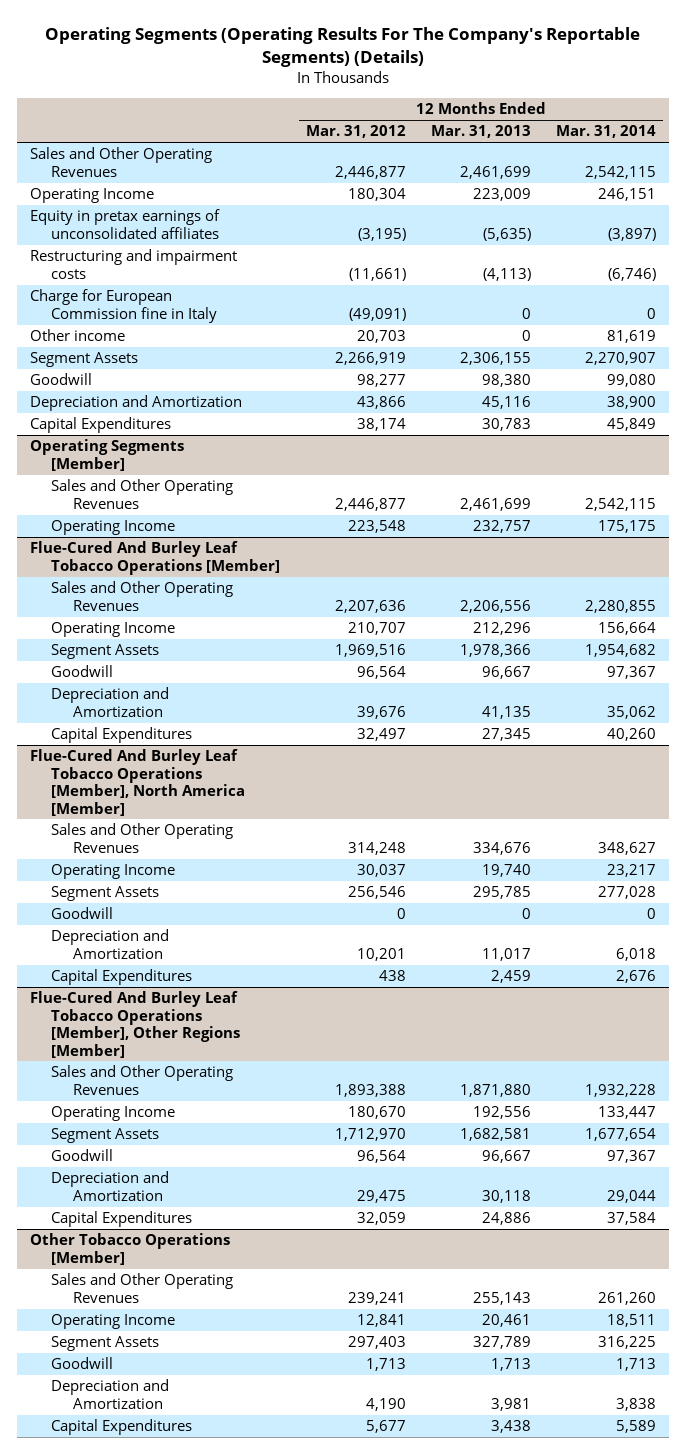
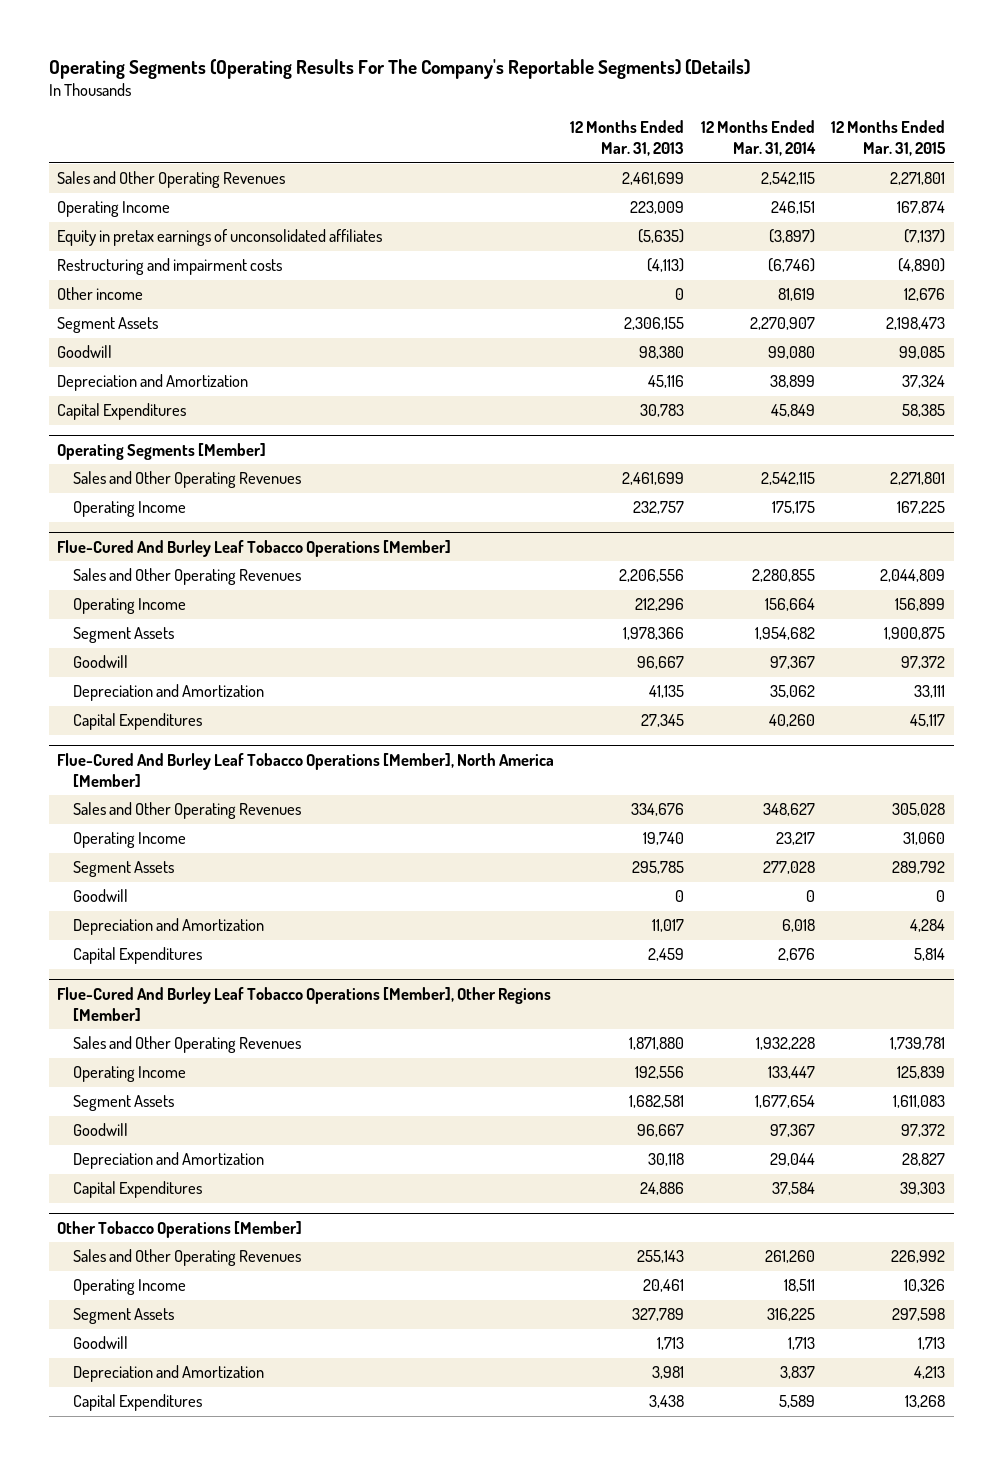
[305,125,406,139] Mar. 31, 2012 -> none
none -> [831,120,947,157] 12 Months Ended Mar. 31, 2015
[29,289,218,323] Charge for European Commission fine in Italy -> none
[607,396,657,410] 38,900 -> [769,375,815,389] 38,899
[616,1397,657,1411] 3,838 -> [779,1366,815,1380] 3,837

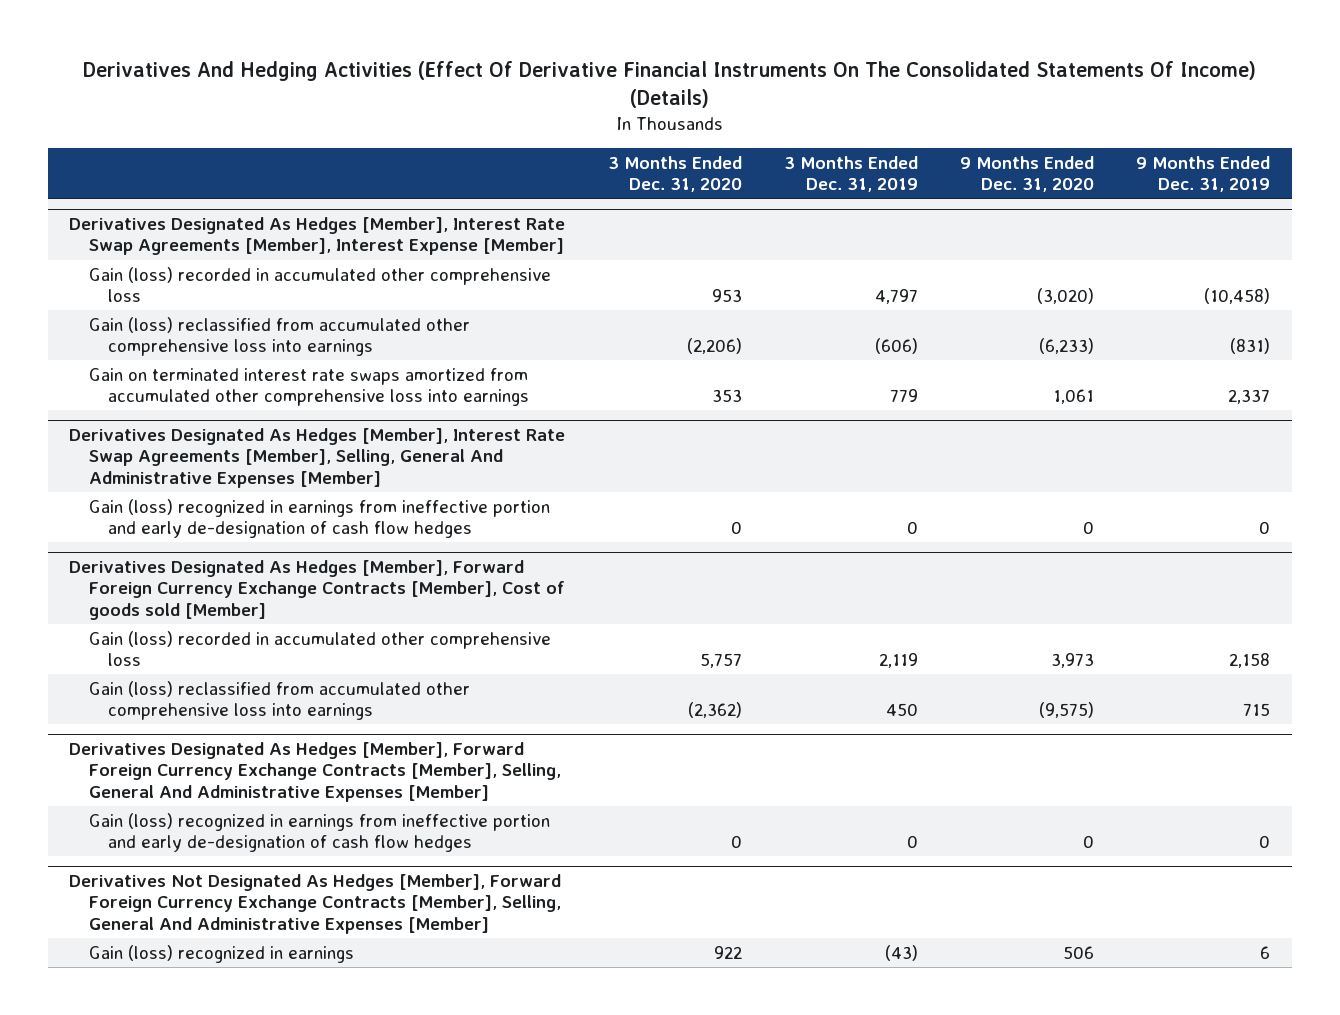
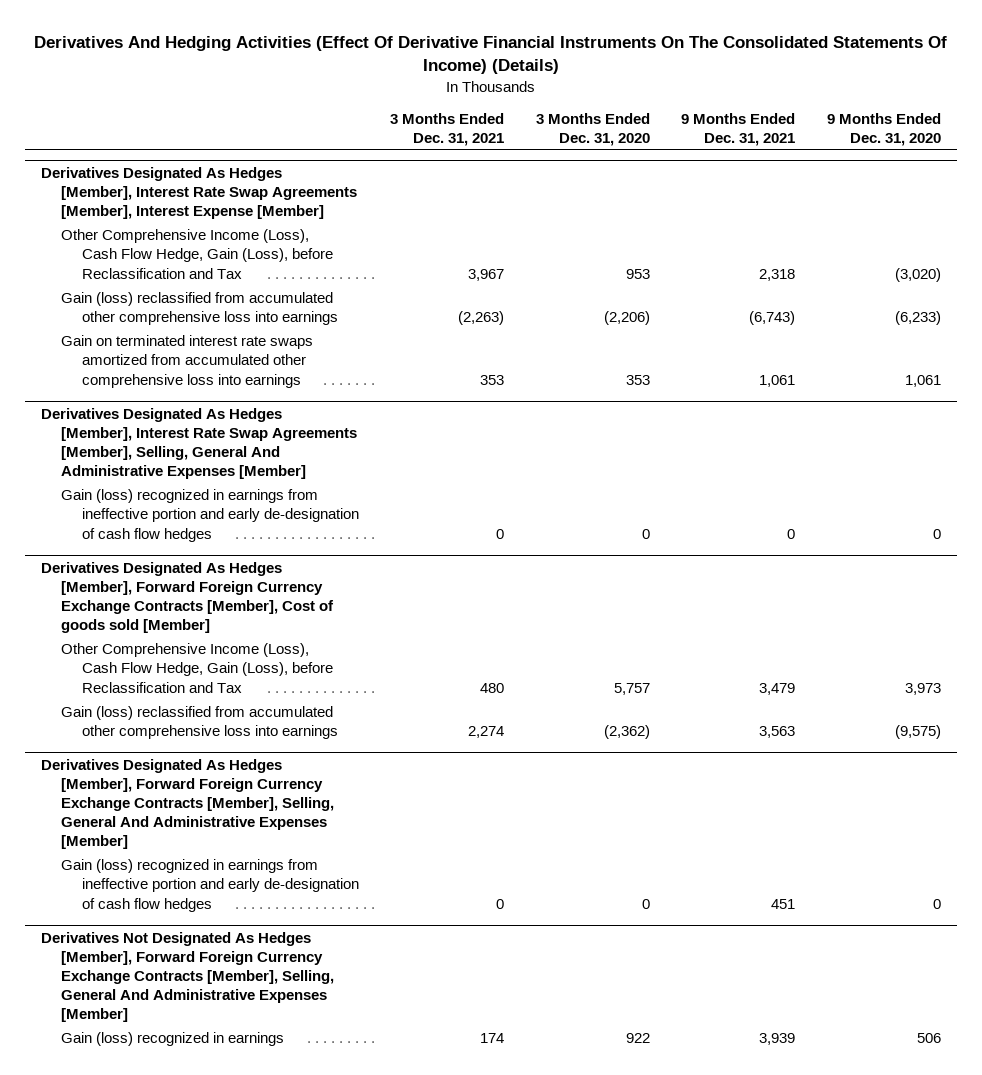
[783,155,918,192] 3 Months Ended Dec. 31, 2019 -> none
[1136,155,1271,192] 9 Months Ended Dec. 31, 2019 -> none
none -> [390,112,505,146] 3 Months Ended Dec. 31, 2021
none -> [681,112,796,146] 9 Months Ended Dec. 31, 2021
[88,266,551,302] Gain (loss) recorded in accumulated other comprehensive loss -> [61,229,333,279] Other Comprehensive Income (Loss), Cash Flow Hedge, Gain (Loss), before Reclassification and Tax
[88,630,551,666] Gain (loss) recorded in accumulated other comprehensive loss -> [61,643,333,693] Other Comprehensive Income (Loss), Cash Flow Hedge, Gain (Loss), before Reclassification and Tax

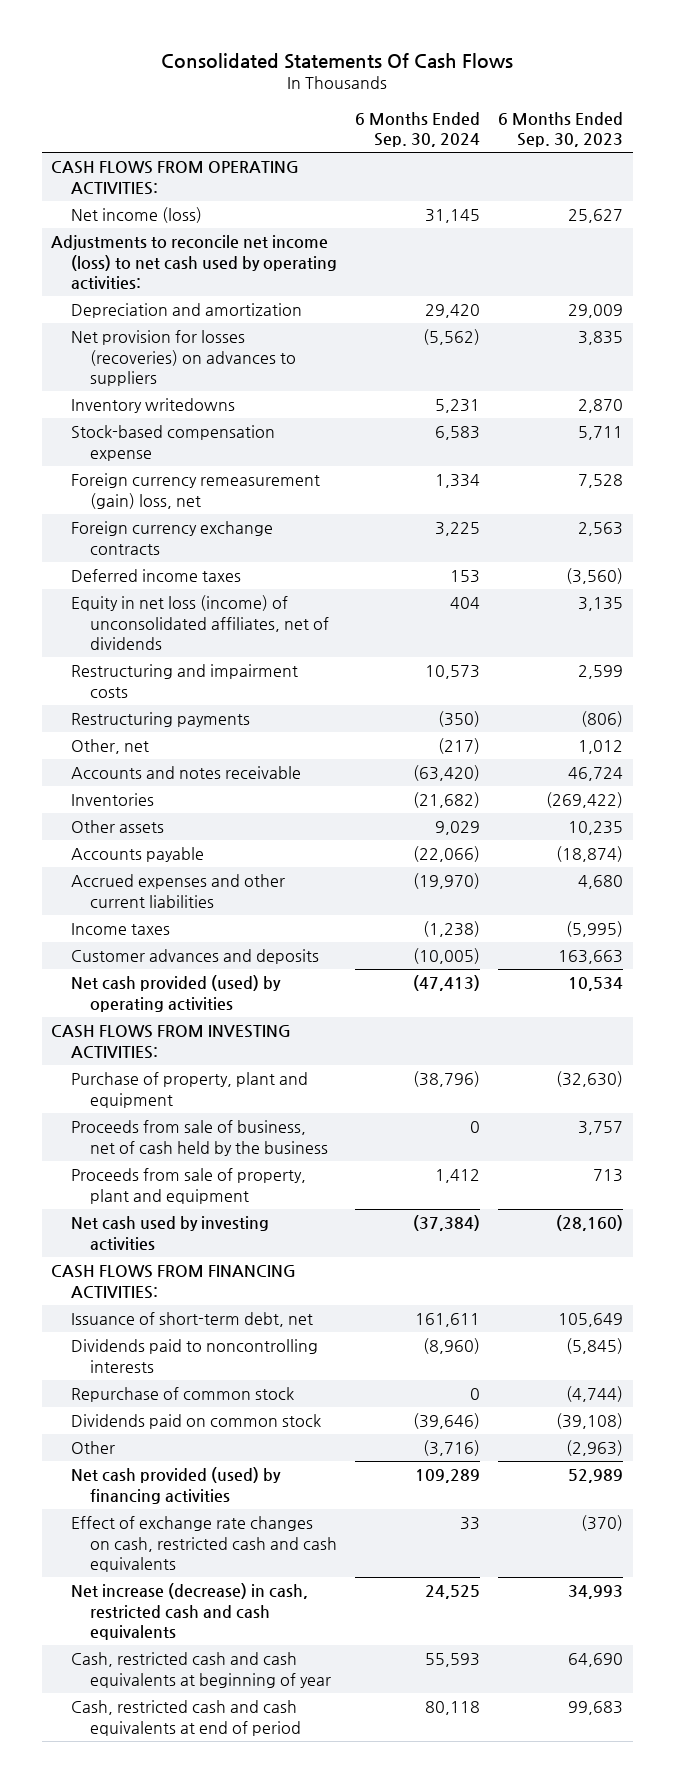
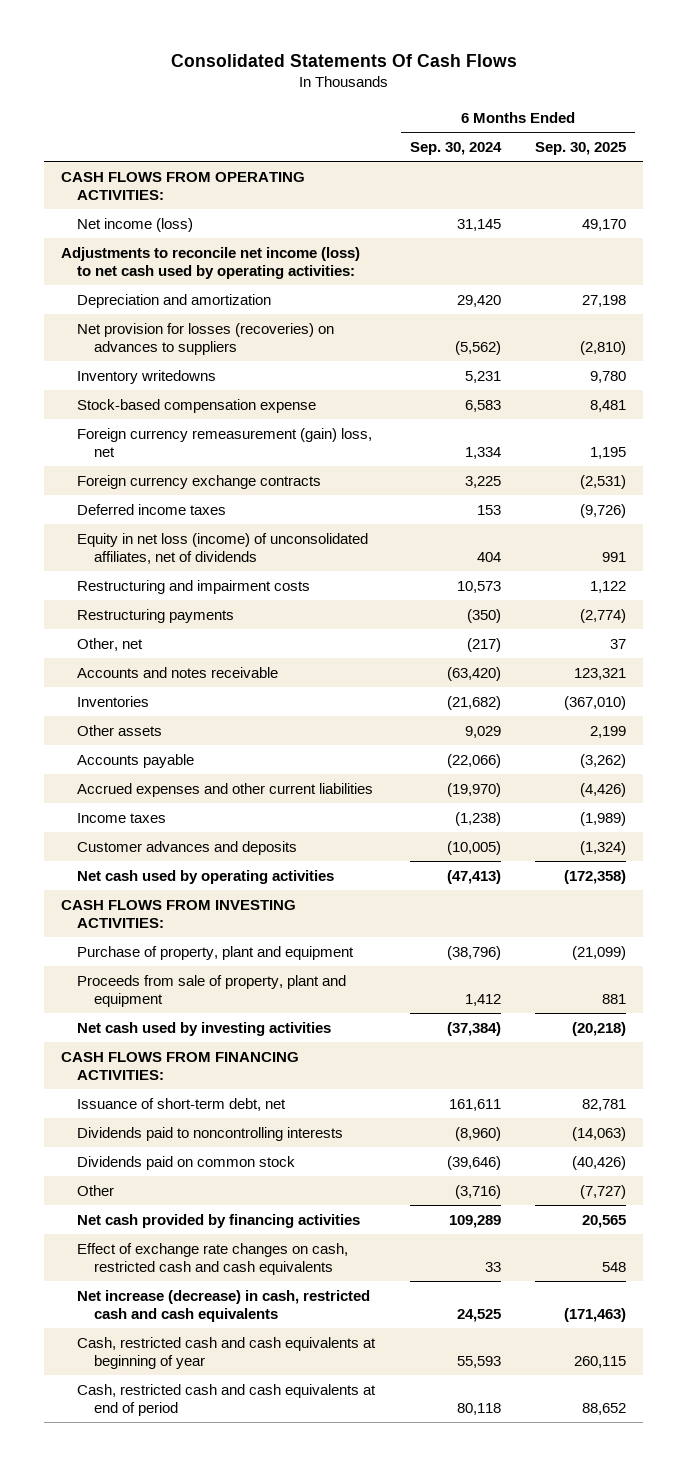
[498,111,624,148] 6 Months Ended Sep. 30, 2023 -> none
none -> [535,141,627,155] Sep. 30, 2025
[70,975,281,1012] Net cash provided (used) by operating activities -> [77,869,335,884] Net cash used by operating activities
[70,1120,328,1156] Proceeds from sale of business, net of cash held by the business -> none
[70,1387,294,1403] Repurchase of common stock -> none
[70,1467,281,1504] Net cash provided (used) by financing activities -> [77,1213,361,1228] Net cash provided by financing activities

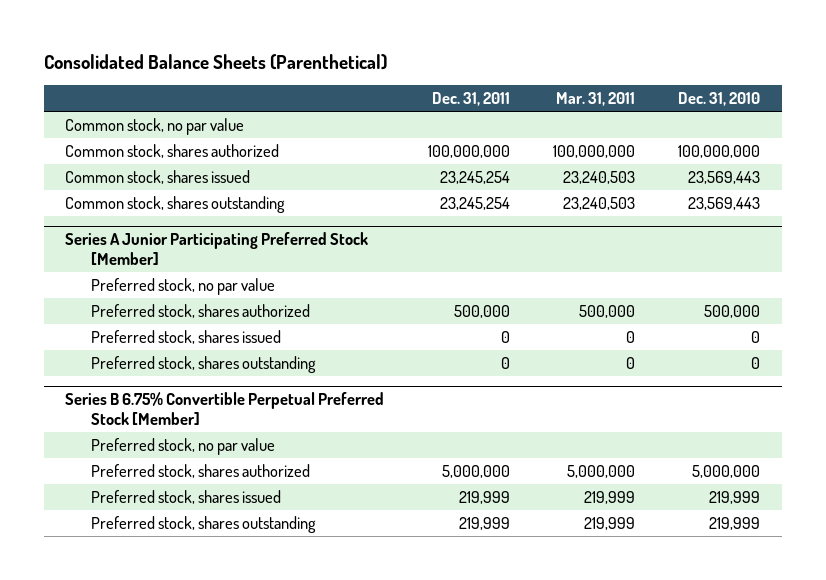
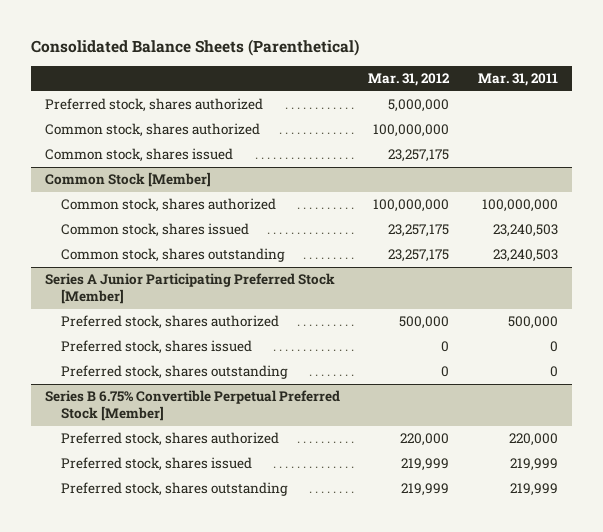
[431,92,510,107] Dec. 31, 2011 -> none
[678,92,761,107] Dec. 31, 2010 -> none
none -> [368,73,451,87] Mar. 31, 2012
[65,117,245,135] Common stock, no par value -> none
none -> [45,98,264,113] Preferred stock, shares authorized
none -> [45,123,261,138] Common stock, shares authorized
none -> [45,148,234,163] Common stock, shares issued
none -> [45,172,212,188] Common Stock [Member]
[91,277,276,295] Preferred stock, no par value -> none
[91,437,276,455] Preferred stock, no par value -> none
[567,464,636,478] 5,000,000 -> [508,433,558,447] 220,000

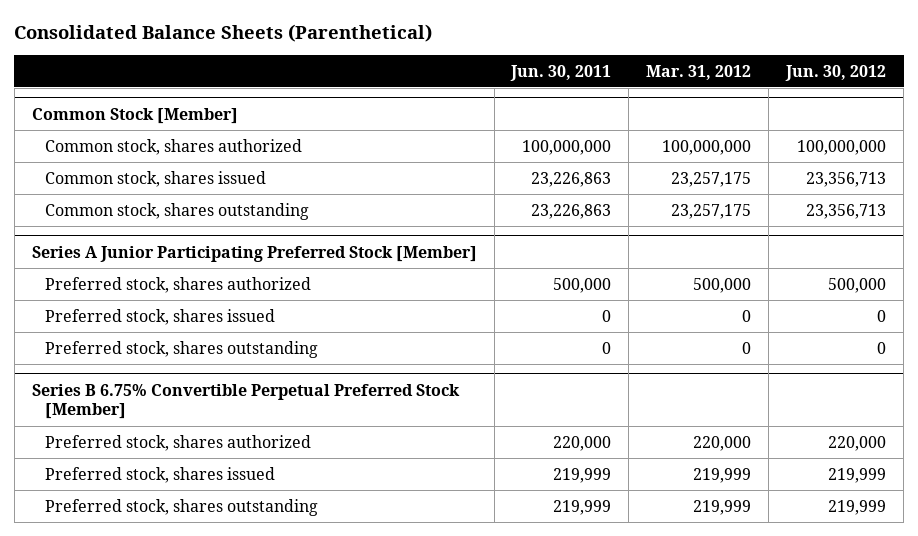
[477,73,558,87] Mar. 31, 2011 -> none
none -> [510,64,612,81] Jun. 30, 2011
none -> [785,64,887,81] Jun. 30, 2012
[45,98,264,113] Preferred stock, shares authorized -> none
[45,123,261,138] Common stock, shares authorized -> none
[45,148,234,163] Common stock, shares issued -> none

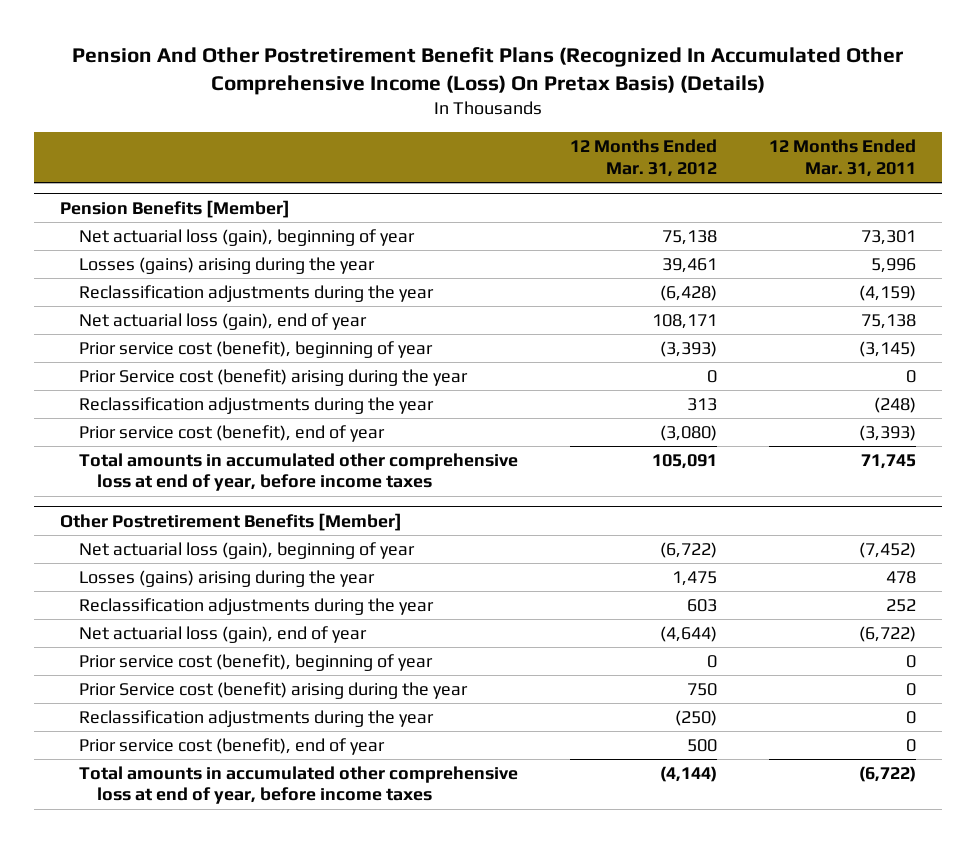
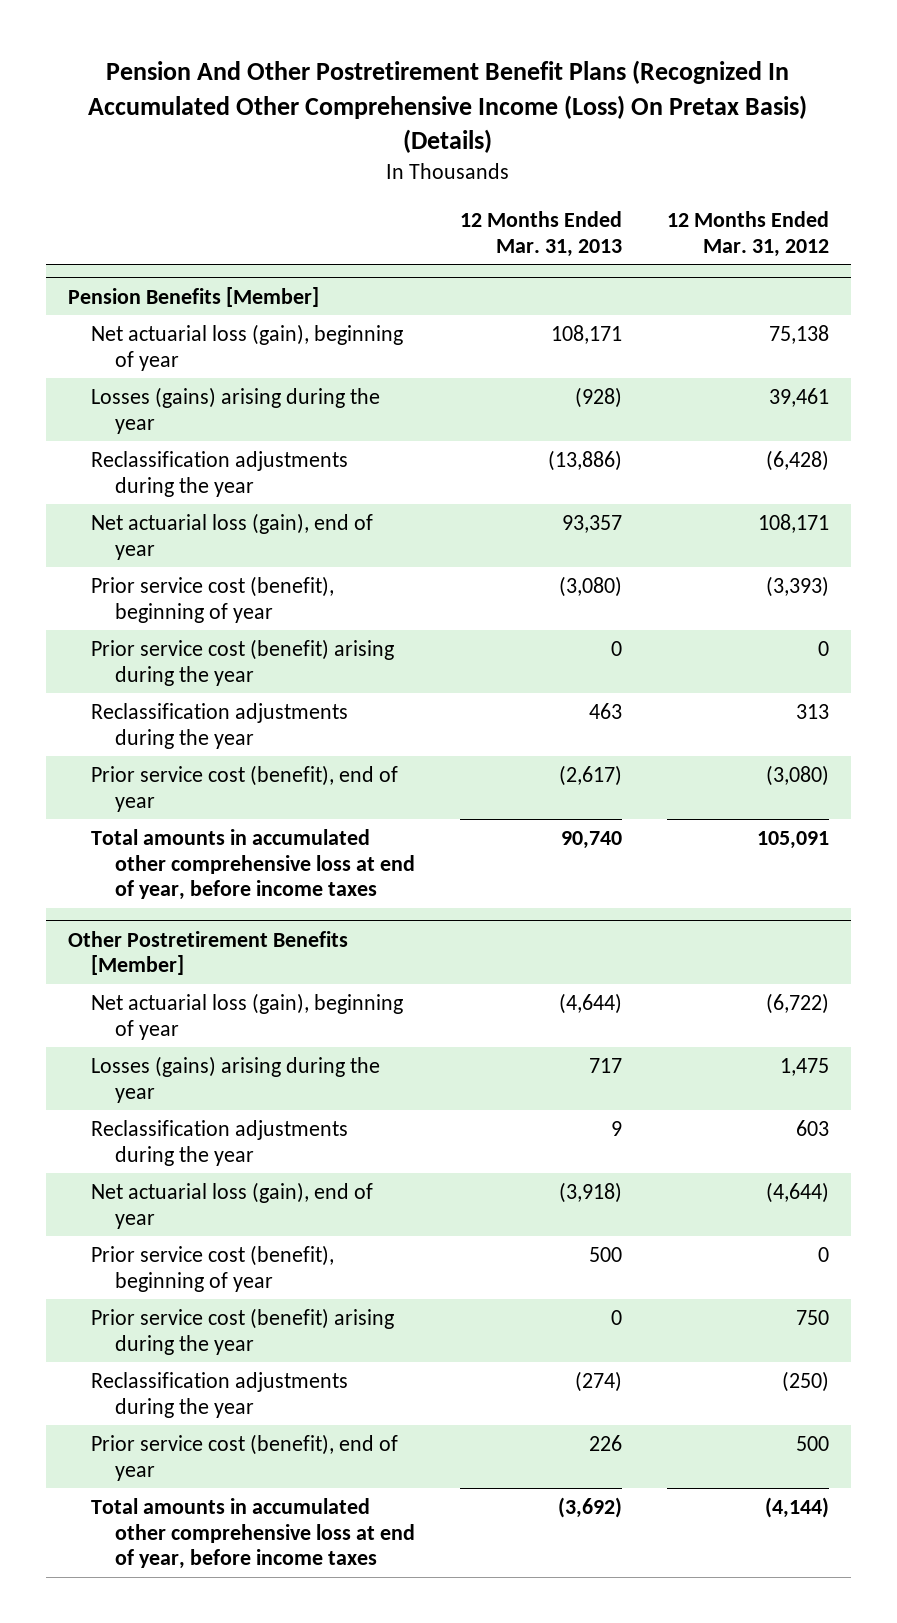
[769,139,917,177] 12 Months Ended Mar. 31, 2011 -> none
none -> [459,211,622,257] 12 Months Ended Mar. 31, 2013
[78,368,468,386] Prior Service cost (benefit) arising during the year -> [91,638,395,686] Prior service cost (benefit) arising during the year
[78,681,468,699] Prior Service cost (benefit) arising during the year -> [91,1307,395,1355] Prior service cost (benefit) arising during the year

